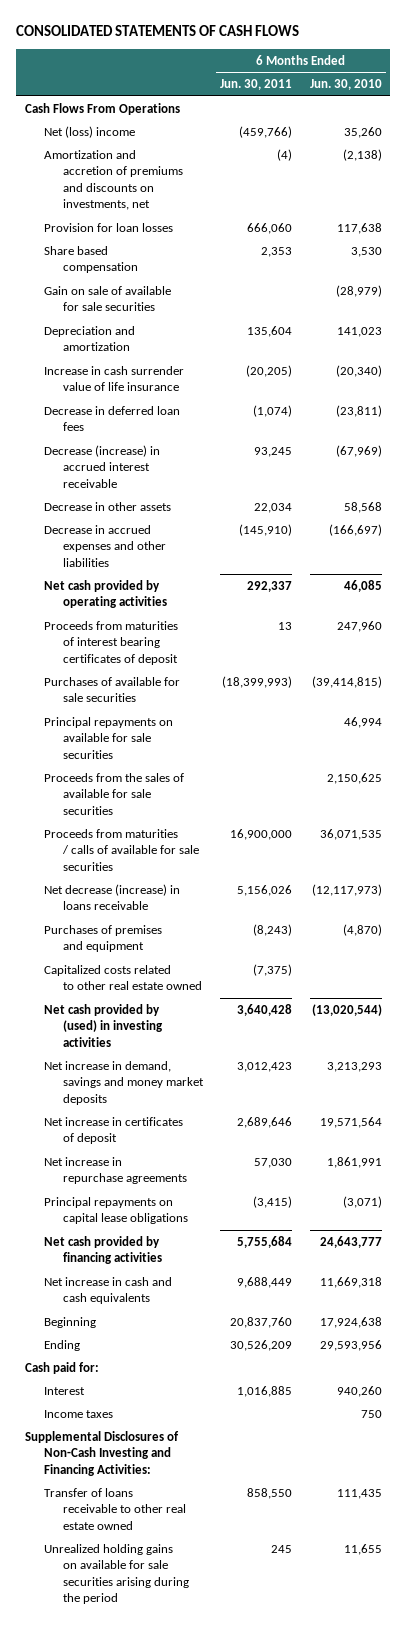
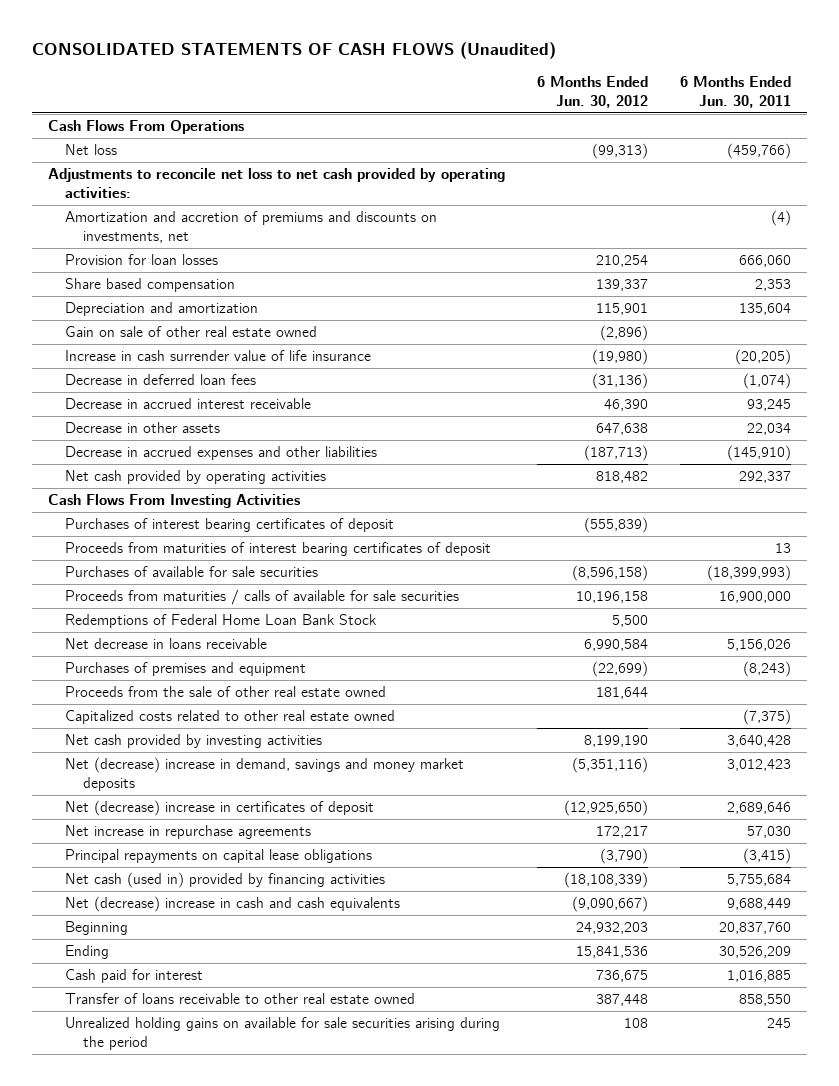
[16,24,300,36] CONSOLIDATED STATEMENTS OF CASH FLOWS -> [31,41,556,59] CONSOLIDATED STATEMENTS OF CASH FLOWS (Unaudited)
[309,78,382,90] Jun. 30, 2010 -> none
none -> [536,75,648,108] 6 Months Ended Jun. 30, 2012
[43,125,135,138] Net (loss) income -> [65,144,118,156] Net loss
none -> [47,168,505,199] Adjustments to reconcile net loss to net cash provided by operating activities:
[43,285,171,312] Gain on sale of available for sale securities -> none
none -> [65,326,318,338] Gain on sale of other real estate owned
[43,444,160,488] Decrease (increase) in accrued interest receivable -> [65,398,312,410] Decrease in accrued interest receivable
none -> [47,494,300,509] Cash Flows From Investing Activities
none -> [65,518,395,533] Purchases of interest bearing certificates of deposit
[43,716,173,759] Principal repayments on available for sale securities -> none
[43,772,184,815] Proceeds from the sales of available for sale securities -> none
none -> [65,614,378,629] Redemptions of Federal Home Loan Bank Stock
[43,883,180,911] Net decrease (increase) in loans receivable -> [65,638,268,650] Net decrease in loans receivable
none -> [65,686,387,698] Proceeds from the sale of other real estate owned
[43,1003,164,1047] Net cash provided by (used) in investing activities -> [65,734,323,749] Net cash provided by investing activities
[43,1060,205,1105] Net increase in demand, savings and money market deposits -> [65,757,465,792] Net (decrease) increase in demand, savings and money market deposits
[43,1116,183,1145] Net increase in certificates of deposit -> [65,800,375,817] Net (decrease) increase in certificates of deposit
[43,1235,163,1265] Net cash provided by financing activities -> [65,872,386,889] Net cash (used in) provided by financing activities
[43,1276,172,1305] Net increase in cash and cash equivalents -> [65,896,401,913] Net (decrease) increase in cash and cash equivalents
[24,1361,99,1374] Cash paid for: -> none
[43,1409,113,1418] Income taxes -> none
[24,1430,179,1476] Supplemental Disclosures of Non-Cash Investing and Financing Activities: -> none
[43,1386,85,1395] Interest -> [65,969,204,984] Cash paid for interest

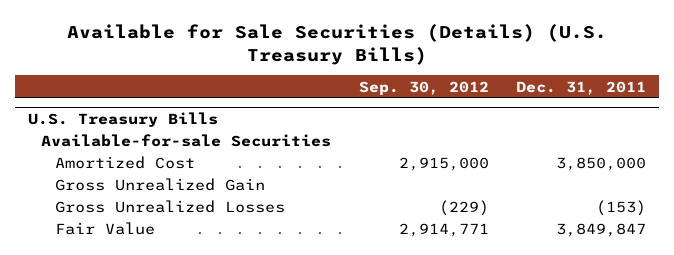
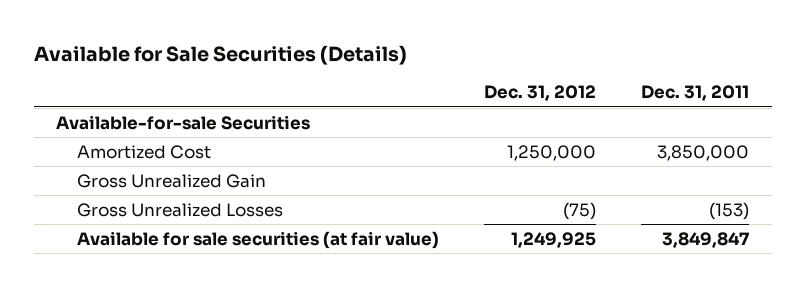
[67,23,608,65] Available for Sale Securities (Details) (U.S. Treasury Bills) -> [33,44,407,65] Available for Sale Securities (Details)
[358,80,489,95] Sep. 30, 2012 -> none
none -> [484,85,597,102] Dec. 31, 2012
[28,111,219,127] U.S. Treasury Bills -> none
[54,222,155,236] Fair Value -> [77,230,440,249] Available for sale securities (at fair value)

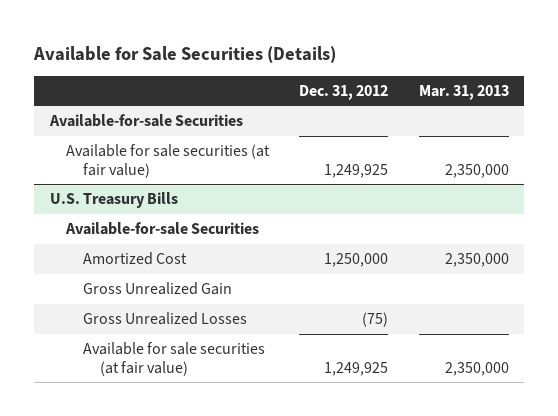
[641,85,750,102] Dec. 31, 2011 -> none
none -> [418,84,509,100] Mar. 31, 2013
none -> [66,144,271,179] Available for sale securities (at fair value)
none -> [49,192,178,209] U.S. Treasury Bills
none -> [65,222,260,236] Available-for-sale Securities

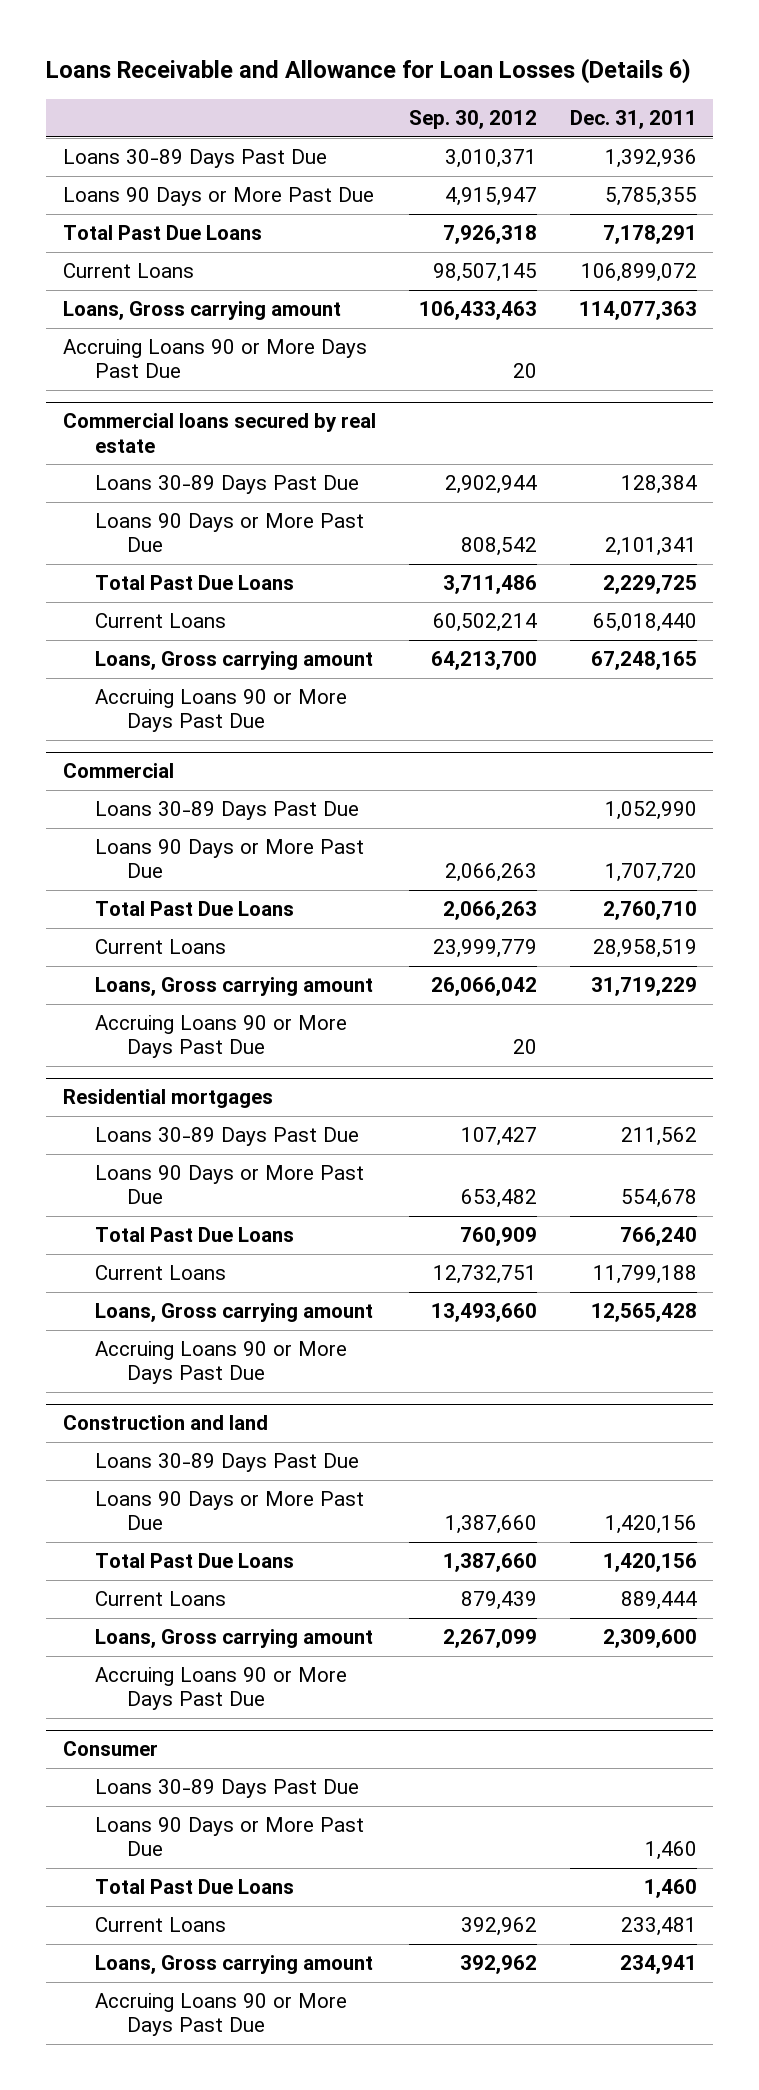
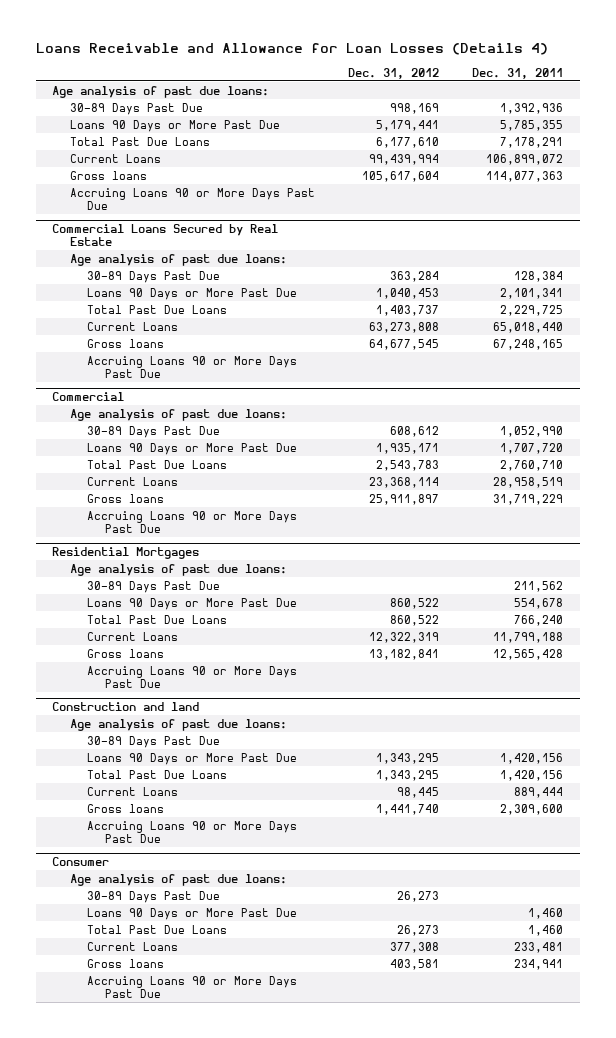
[46,58,692,85] Loans Receivable and Allowance for Loan Losses (Details 6) -> [35,43,548,56] Loans Receivable and Allowance for Loan Losses (Details 4)
[408,109,537,129] Sep. 30, 2012 -> none
none -> [347,67,439,79] Dec. 31, 2012
none -> [52,85,270,98] Age analysis of past due loans:
[62,149,327,169] Loans 30-89 Days Past Due -> [69,102,203,115] 30-89 Days Past Due
[62,301,341,321] Loans, Gross carrying amount -> [69,170,147,180] Gross loans
[62,413,376,453] Commercial loans secured by real estate -> [52,224,279,247] Commercial Loans Secured by Real Estate
none -> [69,253,287,266] Age analysis of past due loans:
[94,475,359,495] Loans 30-89 Days Past Due -> [87,270,221,283] 30-89 Days Past Due
[94,651,373,671] Loans, Gross carrying amount -> [87,338,165,348] Gross loans
none -> [69,408,287,421] Age analysis of past due loans:
[94,801,359,821] Loans 30-89 Days Past Due -> [87,425,221,438] 30-89 Days Past Due
[94,977,373,997] Loans, Gross carrying amount -> [87,493,165,503] Gross loans
[62,1089,273,1109] Residential mortgages -> [52,547,200,560] Residential Mortgages
none -> [69,563,287,576] Age analysis of past due loans:
[94,1127,359,1147] Loans 30-89 Days Past Due -> [87,580,221,593] 30-89 Days Past Due
[94,1303,373,1323] Loans, Gross carrying amount -> [87,648,165,658] Gross loans
none -> [69,718,287,731] Age analysis of past due loans:
[94,1453,359,1473] Loans 30-89 Days Past Due -> [87,735,221,748] 30-89 Days Past Due
[94,1629,373,1649] Loans, Gross carrying amount -> [87,803,165,813] Gross loans
none -> [69,873,287,886] Age analysis of past due loans:
[94,1779,359,1799] Loans 30-89 Days Past Due -> [87,890,221,903] 30-89 Days Past Due
[94,1955,373,1975] Loans, Gross carrying amount -> [87,958,165,968] Gross loans

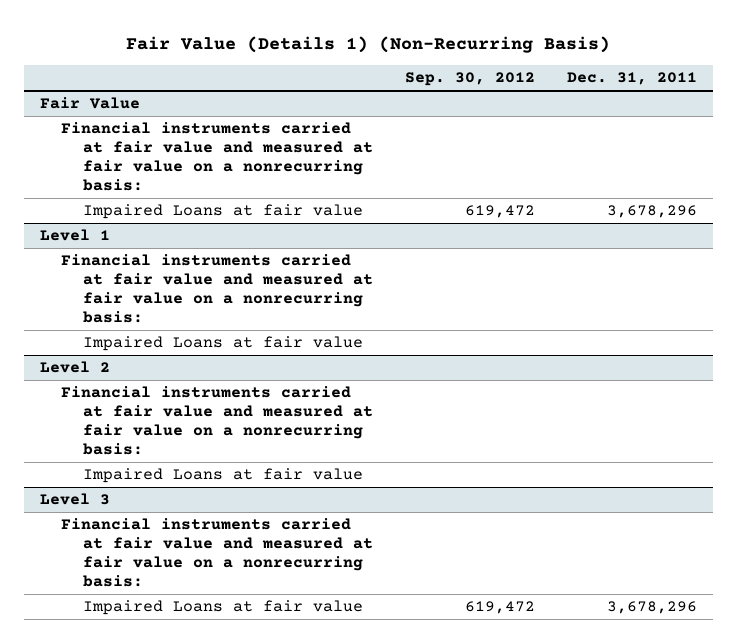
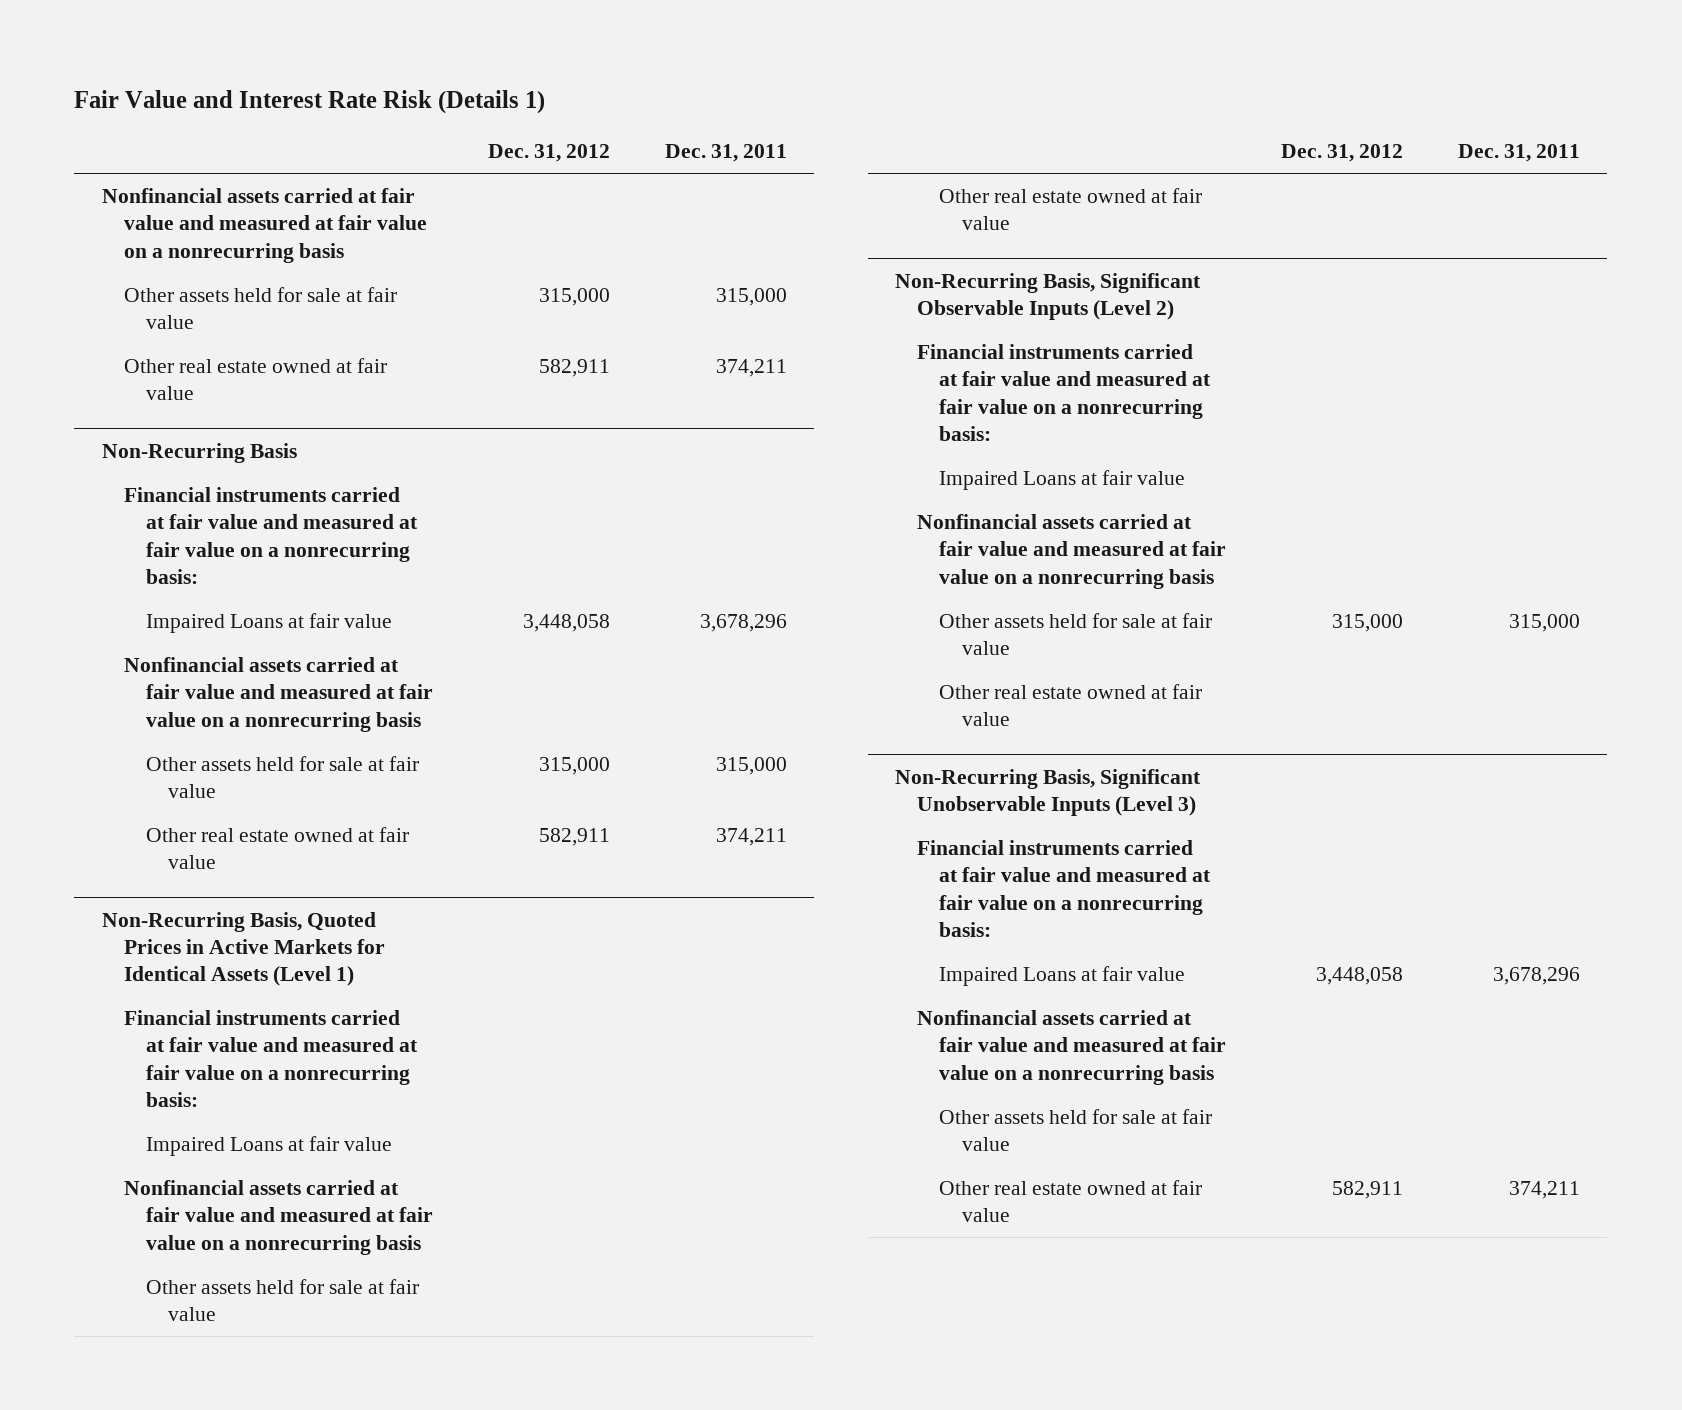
[126,35,611,53] Fair Value (Details 1) (Non-Recurring Basis) -> [74,89,546,114] Fair Value and Interest Rate Risk (Details 1)
[405,72,536,87] Sep. 30, 2012 -> none
none -> [487,143,610,162] Dec. 31, 2012
[39,97,140,110] Fair Value -> none
none -> [101,187,427,263] Nonfinancial assets carried at fair value and measured at fair value on a nonrecurring basis
none -> [123,286,397,330] Other assets held for sale at fair value
none -> [123,357,387,401] Other real estate owned at fair value
none -> [101,442,297,463] Non-Recurring Basis
[39,229,110,242] Level 1 -> none
none -> [123,656,434,732] Nonfinancial assets carried at fair value and measured at fair value on a nonrecurring basis
none -> [146,755,420,799] Other assets held for sale at fair value
none -> [146,826,410,870] Other real estate owned at fair value
none -> [101,911,385,987] Non-Recurring Basis, Quoted Prices in Active Markets for Identical Assets (Level 1)
[39,361,110,374] Level 2 -> none
none -> [123,1179,434,1255] Nonfinancial assets carried at fair value and measured at fair value on a nonrecurring basis
none -> [146,1278,420,1322] Other assets held for sale at fair value
none -> [939,187,1203,231] Other real estate owned at fair value
none -> [895,272,1202,320] Non-Recurring Basis, Significant Observable Inputs (Level 2)
[39,493,110,506] Level 3 -> none
none -> [917,513,1227,589] Nonfinancial assets carried at fair value and measured at fair value on a nonrecurring basis
none -> [939,612,1213,656] Other assets held for sale at fair value
none -> [939,683,1203,727] Other real estate owned at fair value
none -> [895,768,1202,816] Non-Recurring Basis, Significant Unobservable Inputs (Level 3)
none -> [917,1009,1227,1085] Nonfinancial assets carried at fair value and measured at fair value on a nonrecurring basis
none -> [939,1108,1213,1152] Other assets held for sale at fair value
none -> [939,1179,1203,1223] Other real estate owned at fair value

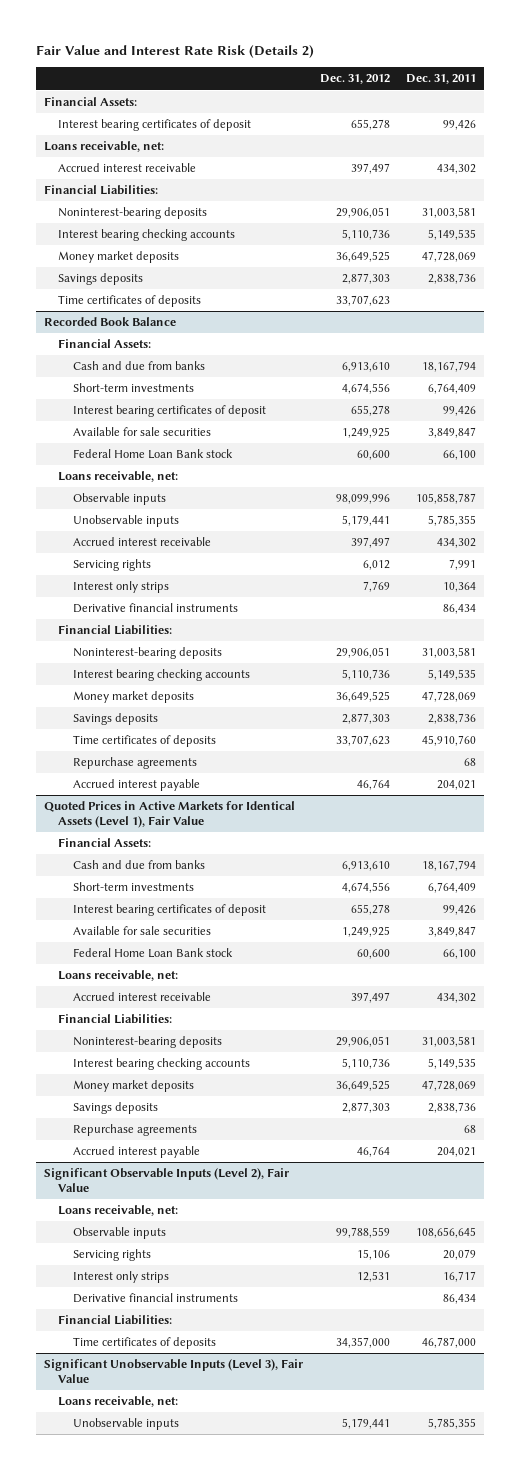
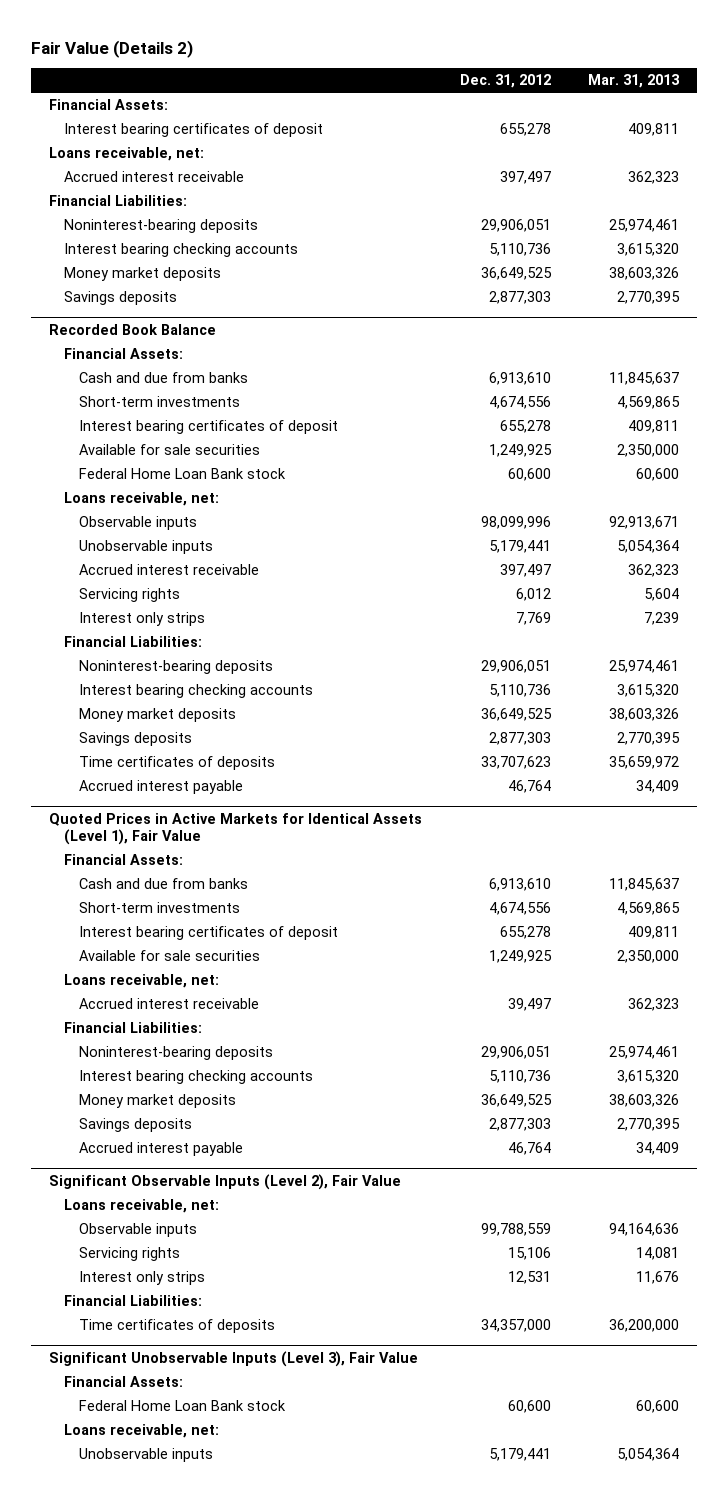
[35,44,314,58] Fair Value and Interest Rate Risk (Details 2) -> [30,39,193,58] Fair Value (Details 2)
[406,74,477,85] Dec. 31, 2011 -> none
none -> [587,74,680,89] Mar. 31, 2013
[58,295,202,308] Time certificates of deposits -> none
[72,603,238,614] Derivative financial instruments -> none
[72,757,197,770] Repurchase agreements -> none
[72,948,233,959] Federal Home Loan Bank stock -> none
[350,992,390,1004] 397,497 -> [507,998,551,1012] 39,497
[72,1124,197,1137] Repurchase agreements -> none
[72,1293,238,1304] Derivative financial instruments -> none
none -> [64,1376,184,1388] Financial Assets:
none -> [78,1400,286,1412] Federal Home Loan Bank stock

